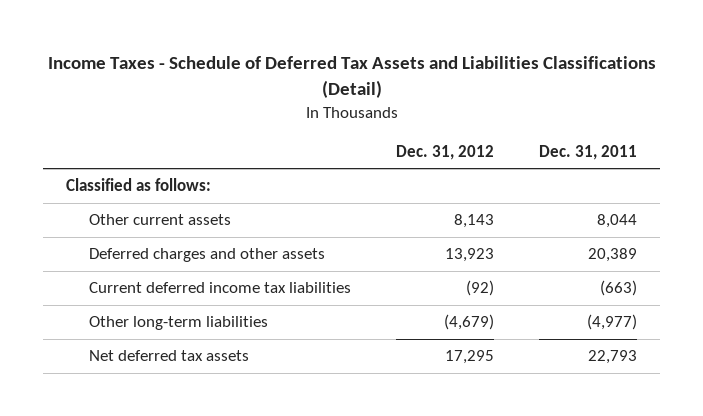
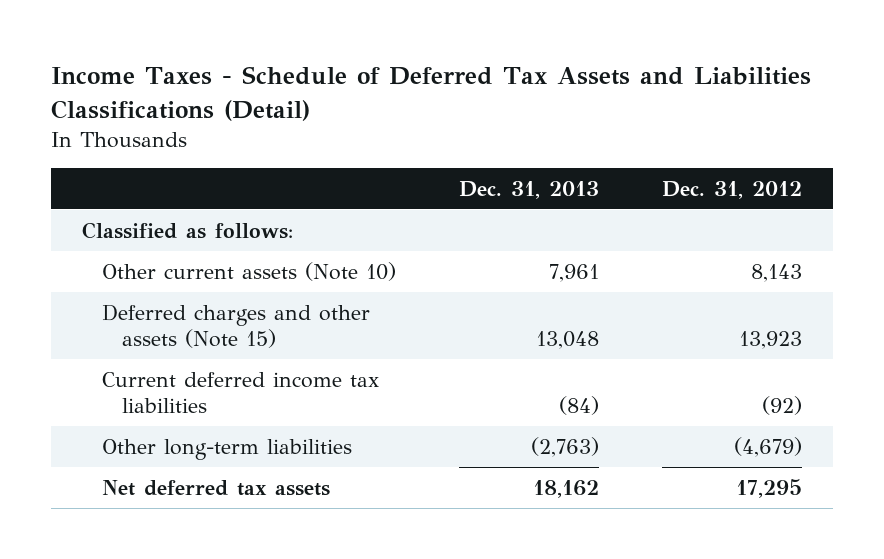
[539,144,638,160] Dec. 31, 2011 -> none
none -> [458,180,599,199] Dec. 31, 2013
[88,214,231,226] Other current assets -> [102,261,397,281] Other current assets (Note 10)
[88,248,325,263] Deferred charges and other assets -> [102,303,371,349] Deferred charges and other assets (Note 15)

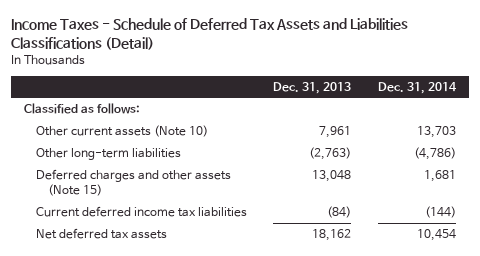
[661,180,802,199] Dec. 31, 2012 -> none
none -> [377,81,457,94] Dec. 31, 2014
[102,438,353,460] Other long-term liabilities -> [35,148,181,161] Other long-term liabilities

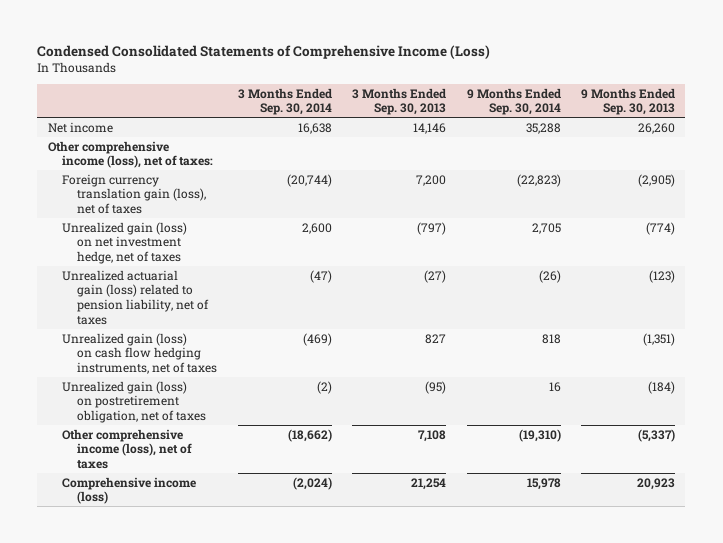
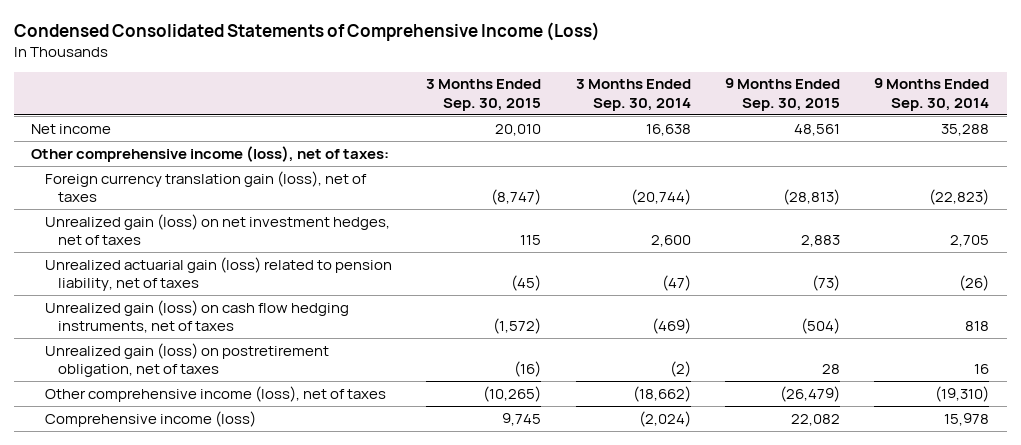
[352,87,447,116] 3 Months Ended Sep. 30, 2013 -> none
[581,87,676,116] 9 Months Ended Sep. 30, 2013 -> none
none -> [426,79,542,111] 3 Months Ended Sep. 30, 2015
none -> [725,78,841,111] 9 Months Ended Sep. 30, 2015
[62,221,188,264] Unrealized gain (loss) on net investment hedge, net of taxes -> [44,213,390,245] Unrealized gain (loss) on net investment hedges, net of taxes

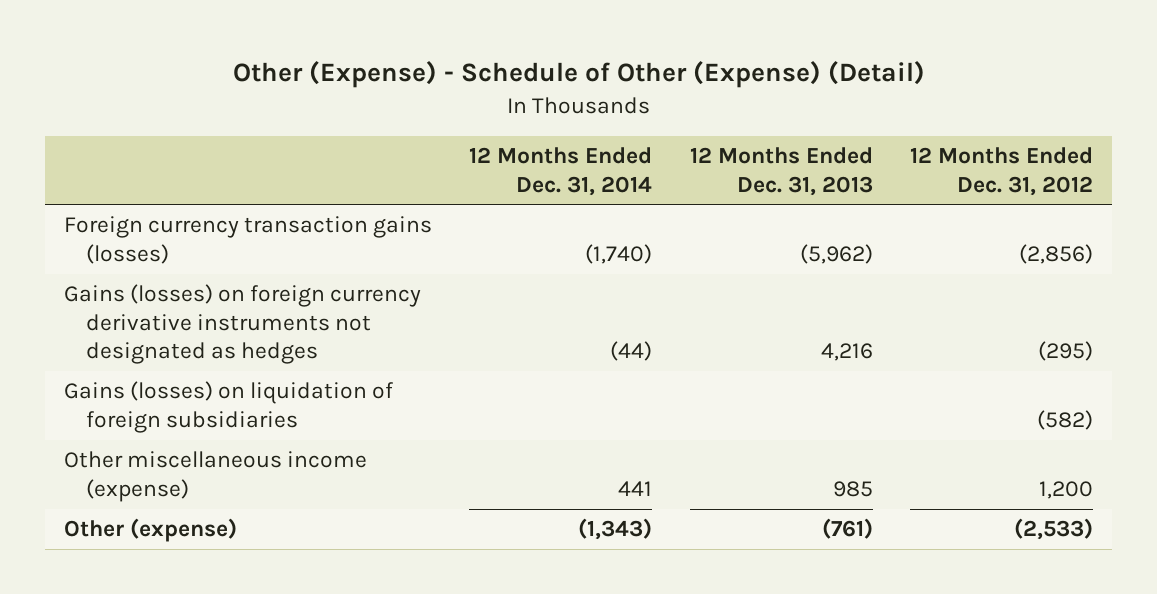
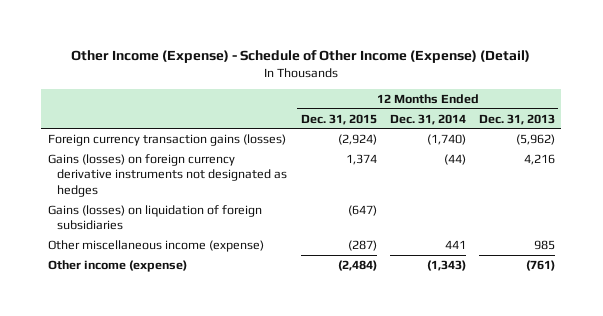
[232,61,925,89] Other (Expense) - Schedule of Other (Expense) (Detail) -> [71,50,531,64] Other Income (Expense) - Schedule of Other Income (Expense) (Detail)
[909,147,1093,196] 12 Months Ended Dec. 31, 2012 -> none
none -> [300,113,377,125] Dec. 31, 2015
[64,518,238,543] Other (expense) -> [47,259,187,272] Other income (expense)

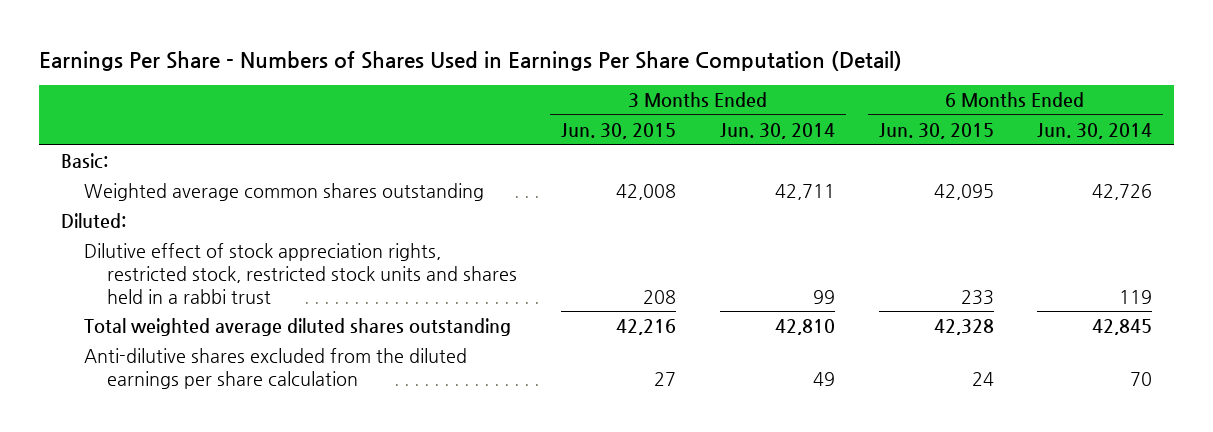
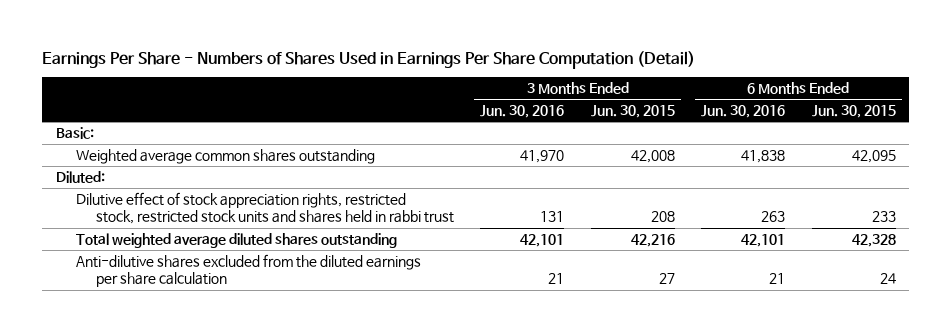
[719,123,835,140] Jun. 30, 2014 -> none
[1037,123,1153,140] Jun. 30, 2014 -> none
none -> [480,105,565,119] Jun. 30, 2016
none -> [701,105,786,119] Jun. 30, 2016
[84,243,518,304] Dilutive effect of stock appreciation rights, restricted stock, restricted stock units and shares held in a rabbi trust -> [75,191,454,225] Dilutive effect of stock appreciation rights, restricted stock, restricted stock units and shares held in rabbi trust

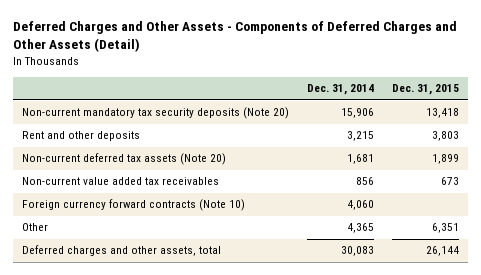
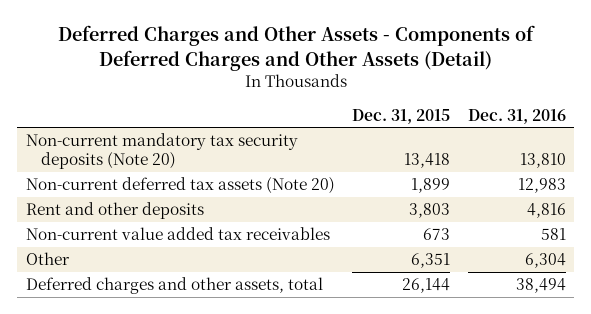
[306,84,374,96] Dec. 31, 2014 -> none
none -> [467,108,566,124] Dec. 31, 2016
[21,131,140,142] Rent and other deposits -> [25,202,204,220] Rent and other deposits
[21,199,245,212] Foreign currency forward contracts (Note 10) -> none

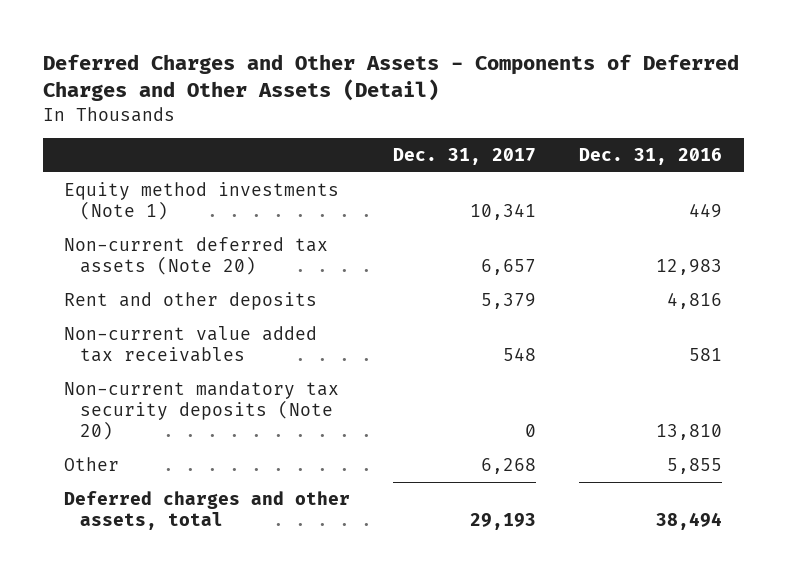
[352,108,451,124] Dec. 31, 2015 -> none
none -> [393,147,537,165] Dec. 31, 2017
none -> [64,181,340,220] Equity method investments (Note 1)
[25,133,298,170] Non-current mandatory tax security deposits (Note 20) -> [64,380,340,441] Non-current mandatory tax security deposits (Note 20)
[524,253,566,269] 6,304 -> [667,457,723,474] 5,855

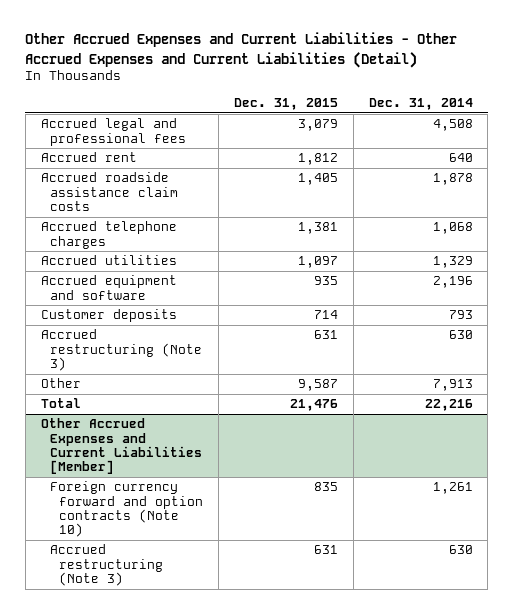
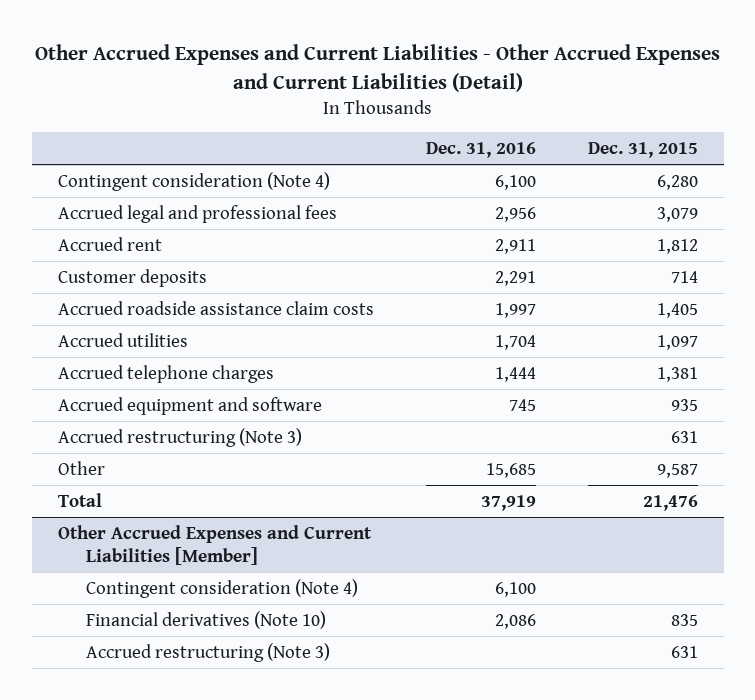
[368,97,473,110] Dec. 31, 2014 -> none
none -> [425,141,536,158] Dec. 31, 2016
none -> [57,171,330,191] Contingent consideration (Note 4)
[40,309,177,323] Customer deposits -> [57,268,207,287] Customer deposits
[40,221,177,249] Accrued telephone charges -> [57,364,274,383] Accrued telephone charges
none -> [86,578,359,598] Contingent consideration (Note 4)
[49,481,204,538] Foreign currency forward and option contracts (Note 10) -> [86,610,327,629] Financial derivatives (Note 10)

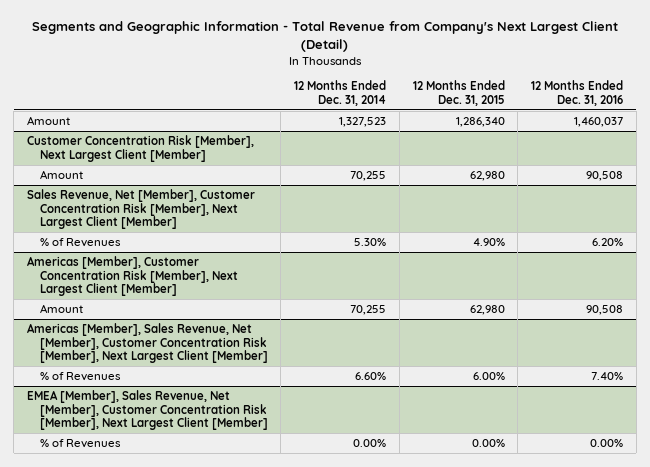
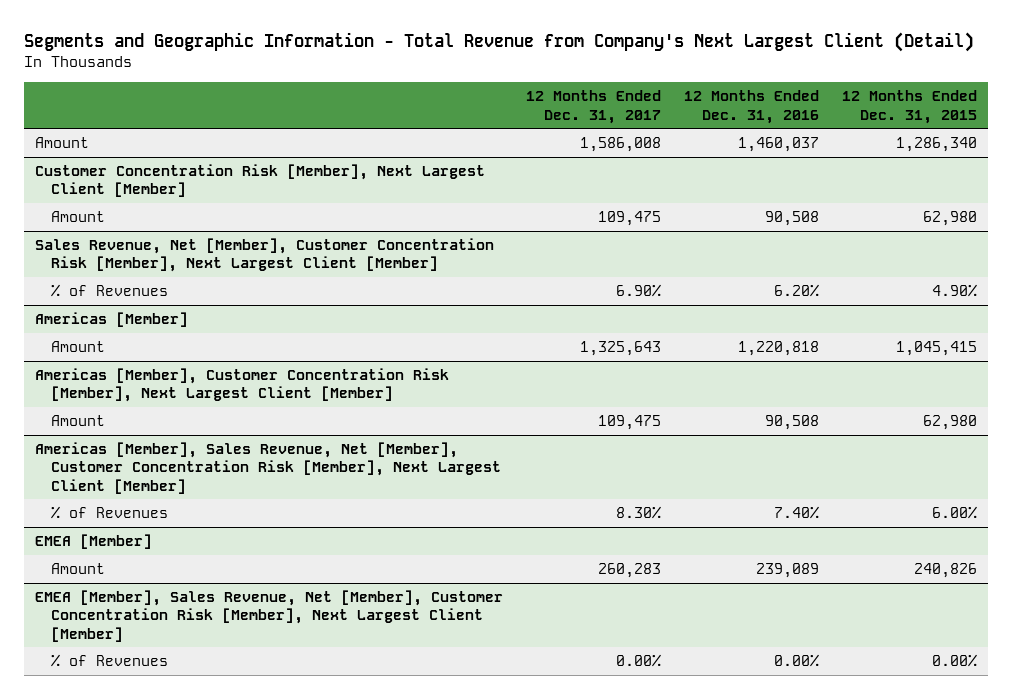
[294,80,387,106] 12 Months Ended Dec. 31, 2014 -> none
none -> [526,90,662,124] 12 Months Ended Dec. 31, 2017
none -> [35,312,189,328] Americas [Member]
none -> [50,341,105,353] Amount
none -> [35,534,153,550] EMEA [Member]
none -> [50,563,105,575] Amount

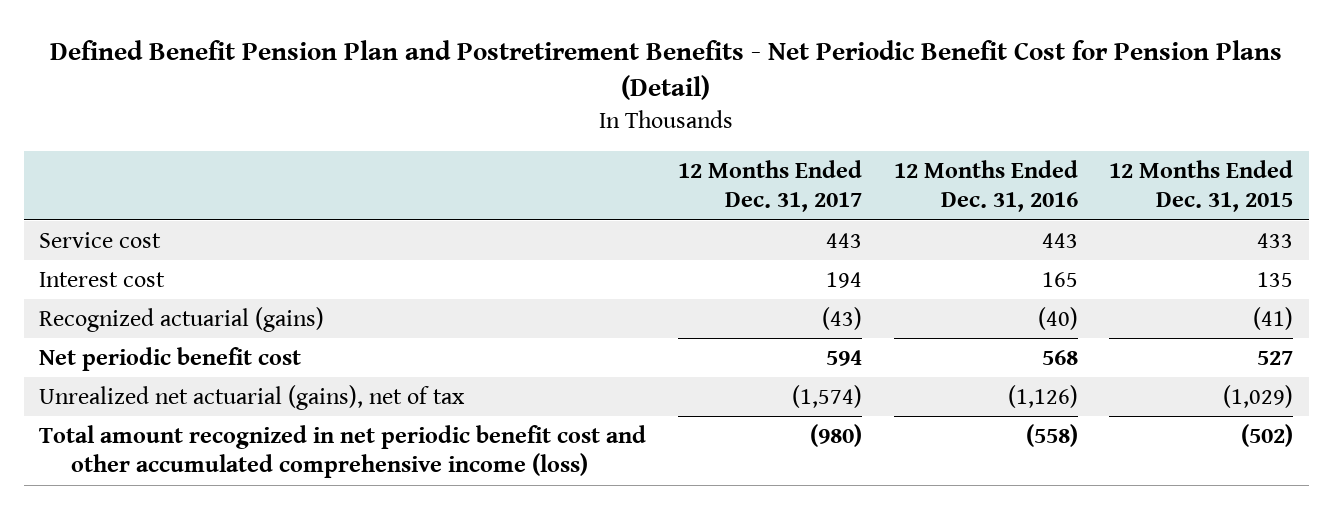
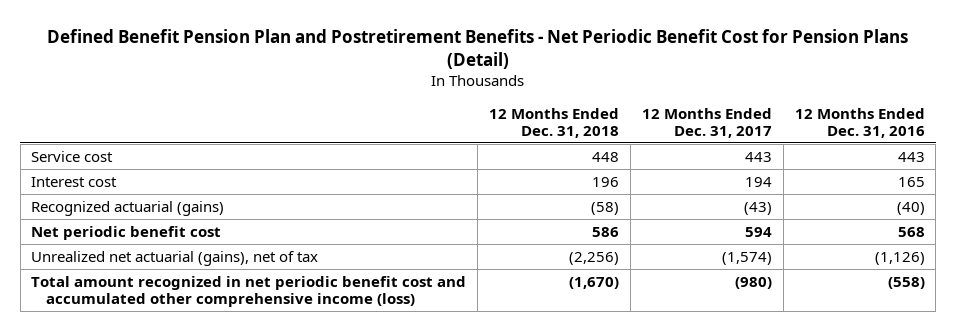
[1109,160,1294,213] 12 Months Ended Dec. 31, 2015 -> none
none -> [489,107,620,138] 12 Months Ended Dec. 31, 2018
[39,425,647,479] Total amount recognized in net periodic benefit cost and other accumulated comprehensive income (loss) -> [31,275,467,307] Total amount recognized in net periodic benefit cost and accumulated other comprehensive income (loss)

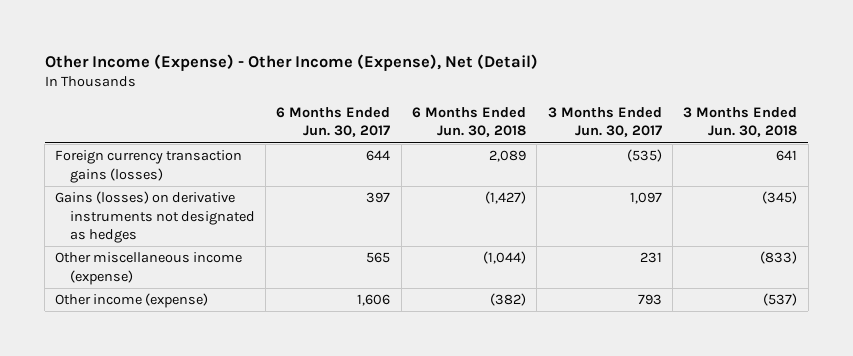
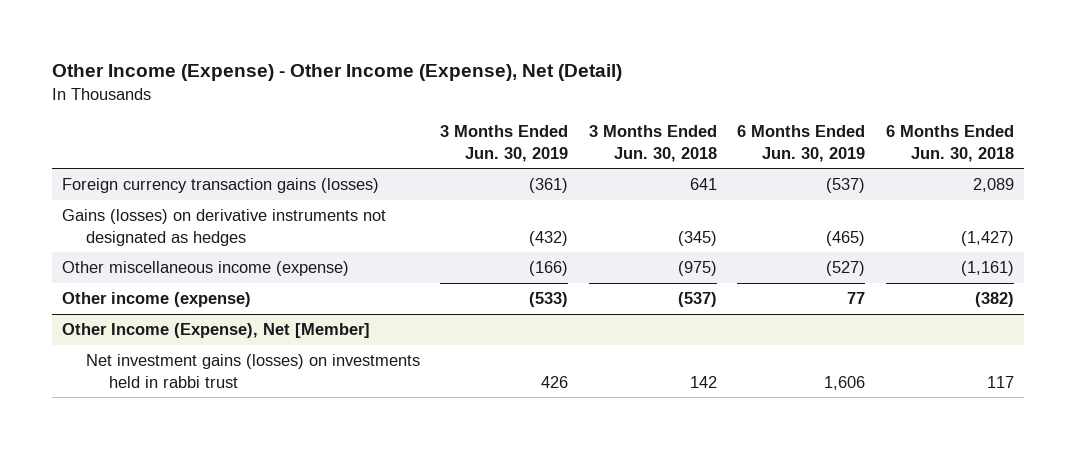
[276,107,391,138] 6 Months Ended Jun. 30, 2017 -> none
[547,107,662,138] 3 Months Ended Jun. 30, 2017 -> none
none -> [440,125,569,162] 3 Months Ended Jun. 30, 2019
none -> [737,125,866,162] 6 Months Ended Jun. 30, 2019
[482,251,526,265] (1,044) -> [960,261,1014,277] (1,161)
[760,251,798,265] (833) -> [677,261,717,277] (975)
none -> [61,323,370,339] Other Income (Expense), Net [Member]
none -> [85,354,420,388] Net investment gains (losses) on investments held in rabbi trust

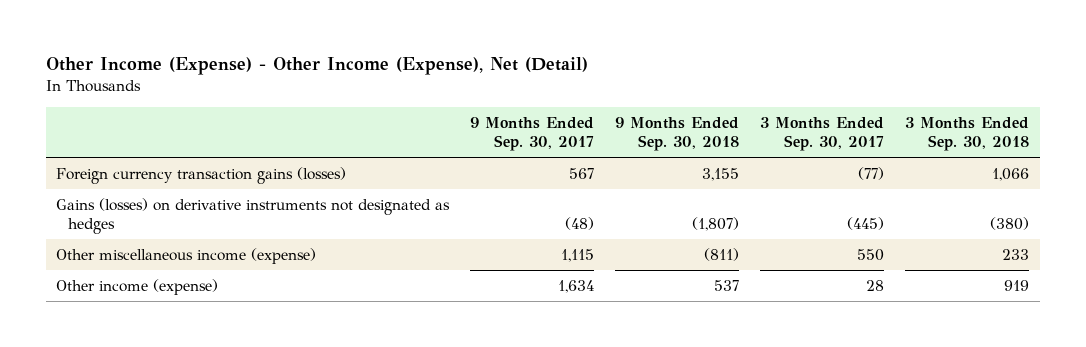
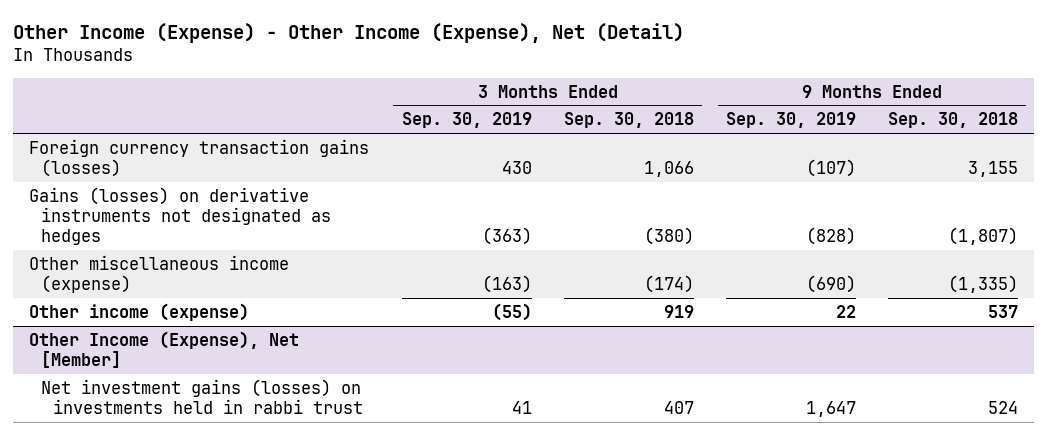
[470,116,595,151] 9 Months Ended Sep. 30, 2017 -> none
[760,116,885,151] 3 Months Ended Sep. 30, 2017 -> none
none -> [401,112,532,129] Sep. 30, 2019
none -> [725,112,856,129] Sep. 30, 2019
[704,248,740,262] (811) -> [948,274,1019,293] (1,335)
[1002,249,1030,261] 233 -> [643,274,694,293] (174)
none -> [29,330,300,368] Other Income (Expense), Net [Member]
none -> [41,378,364,414] Net investment gains (losses) on investments held in rabbi trust

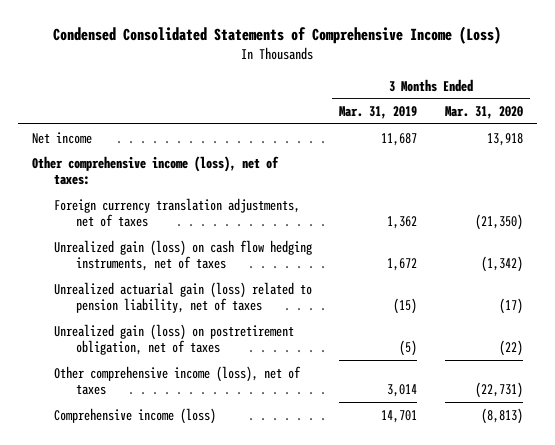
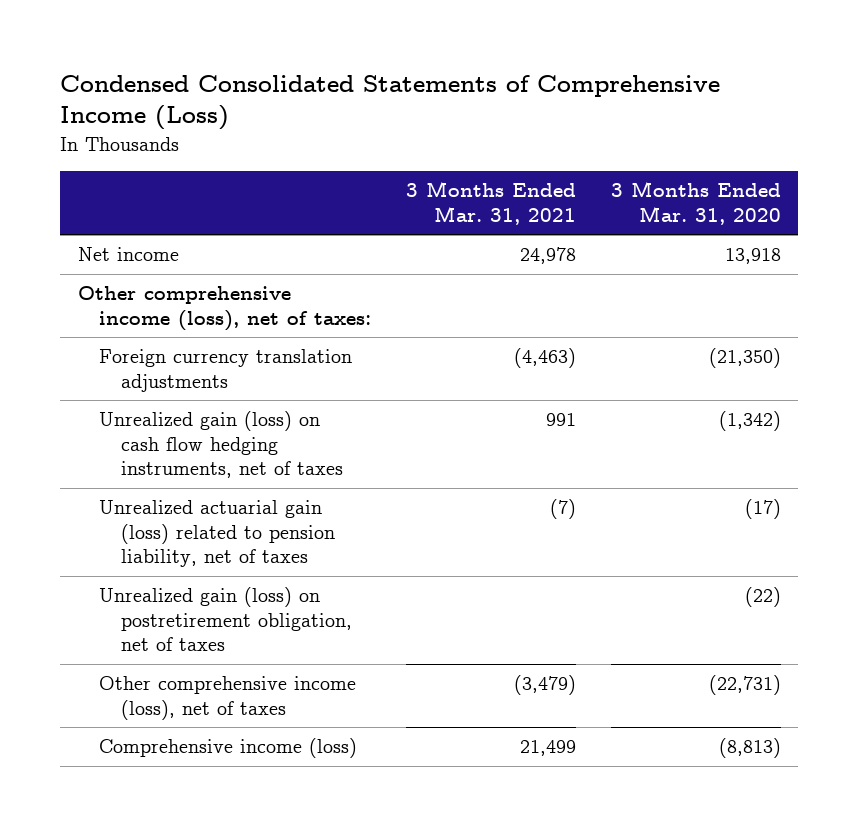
[339,105,418,119] Mar. 31, 2019 -> none
none -> [406,181,577,225] 3 Months Ended Mar. 31, 2021
[53,197,300,228] Foreign currency translation adjustments, net of taxes -> [99,349,353,392] Foreign currency translation adjustments

